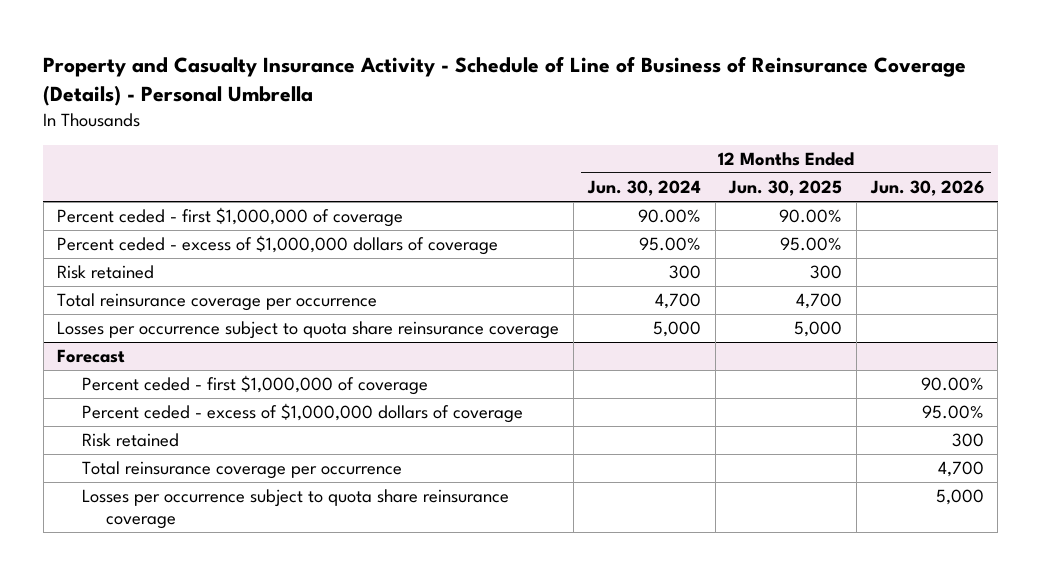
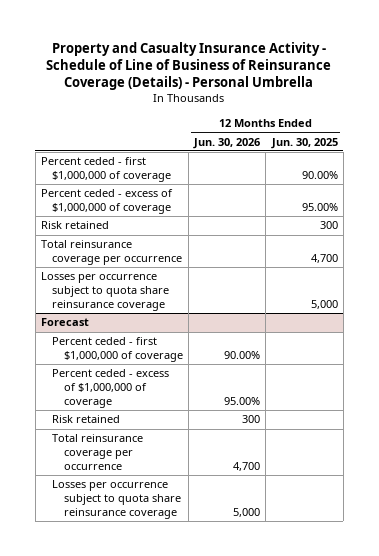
[586,180,701,197] Jun. 30, 2024 -> none
[57,235,499,256] Percent ceded - excess of $1,000,000 dollars of coverage -> [41,189,174,215] Percent ceded - excess of $1,000,000 of coverage
[81,403,523,424] Percent ceded - excess of $1,000,000 dollars of coverage -> [52,369,170,408] Percent ceded - excess of $1,000,000 of coverage

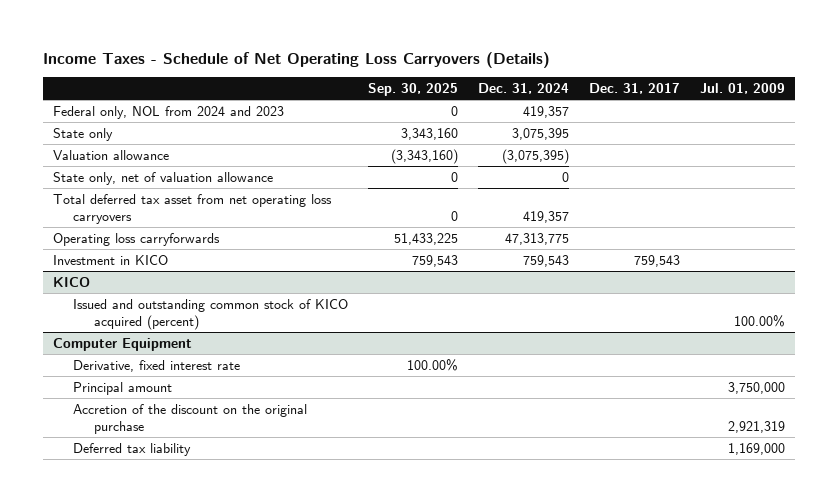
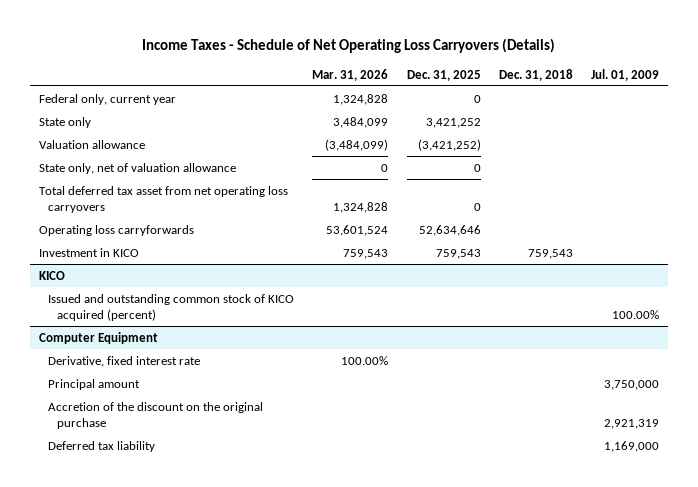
[368,82,459,96] Sep. 30, 2025 -> none
[478,82,570,94] Dec. 31, 2024 -> none
[589,82,681,94] Dec. 31, 2017 -> none
none -> [312,68,389,81] Mar. 31, 2026
none -> [406,69,481,81] Dec. 31, 2025
none -> [498,68,573,81] Dec. 31, 2018
[52,105,284,119] Federal only, NOL from 2024 and 2023 -> [38,93,176,105] Federal only, current year

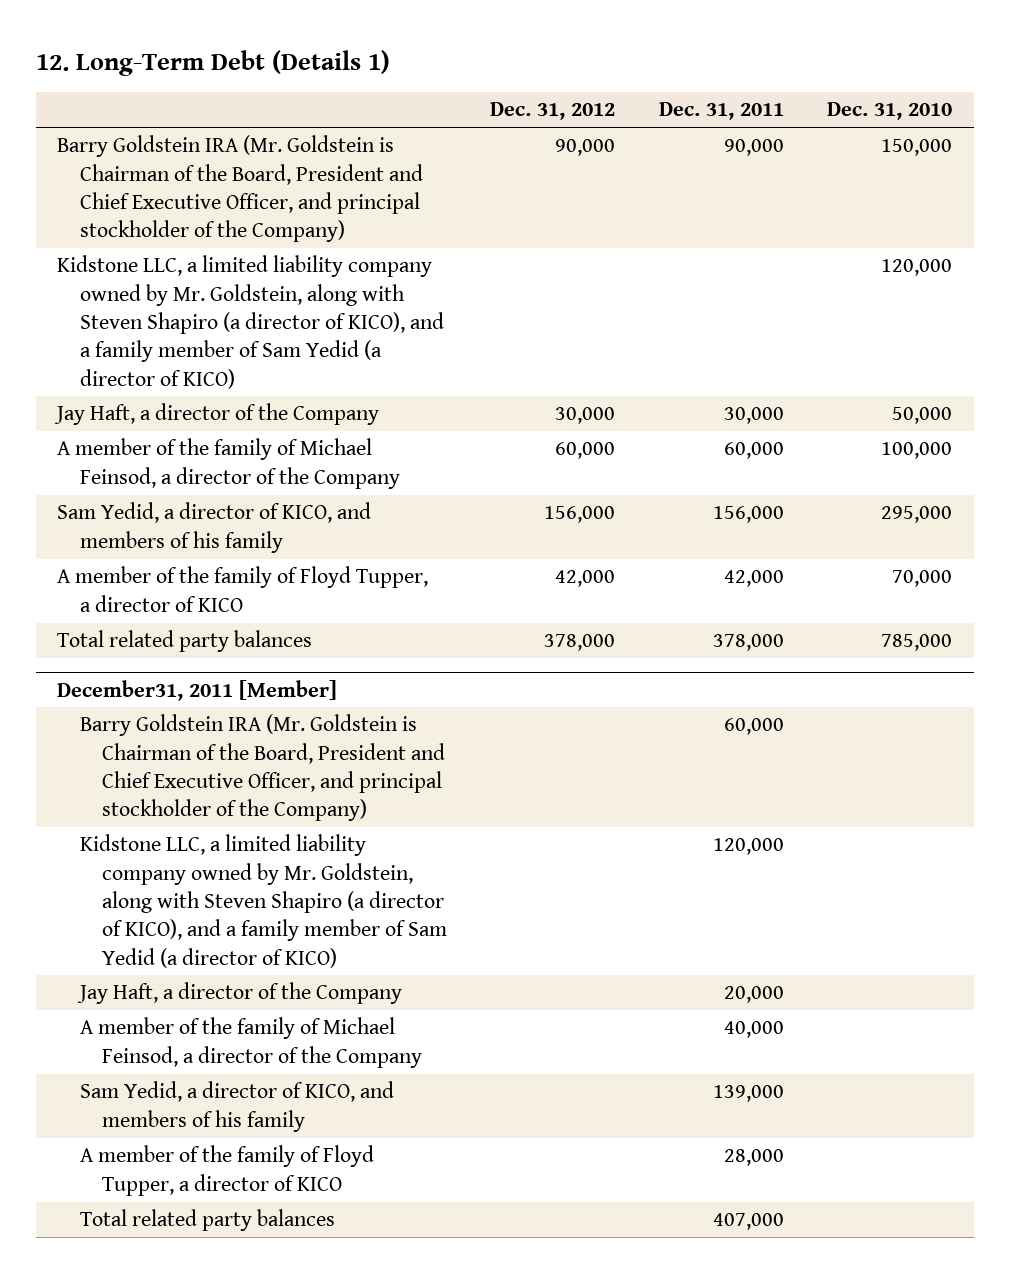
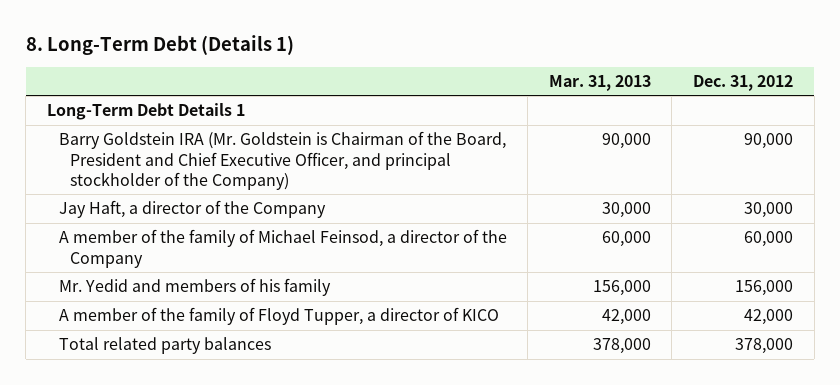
[35,49,390,76] 12. Long-Term Debt (Details 1) -> [25,34,294,55] 8. Long-Term Debt (Details 1)
[658,102,784,121] Dec. 31, 2011 -> none
[827,102,953,121] Dec. 31, 2010 -> none
none -> [548,74,651,91] Mar. 31, 2013
none -> [46,103,245,121] Long-Term Debt Details 1
[57,255,444,389] Kidstone LLC, a limited liability company owned by Mr. Goldstein, along with Steven Shapiro (a director of KICO), and a family member of Sam Yedid (a director of KICO) -> none
[57,502,372,553] Sam Yedid, a director of KICO, and members of his family -> [58,278,331,297] Mr. Yedid and members of his family
[57,679,338,701] December31, 2011 [Member] -> none
[79,714,445,822] Barry Goldstein IRA (Mr. Goldstein is Chairman of the Board, President and Chief Executive Officer, and principal stockholder of the Company) -> none
[79,834,447,968] Kidstone LLC, a limited liability company owned by Mr. Goldstein, along with Steven Shapiro (a director of KICO), and a family member of Sam Yedid (a director of KICO) -> none
[76,982,402,1005] Jay Haft, a director of the Company -> none
[79,1017,422,1068] A member of the family of Michael Feinsod, a director of the Company -> none
[79,1081,394,1132] Sam Yedid, a director of KICO, and members of his family -> none
[79,1145,374,1196] A member of the family of Floyd Tupper, a director of KICO -> none
[79,1209,335,1232] Total related party balances -> none

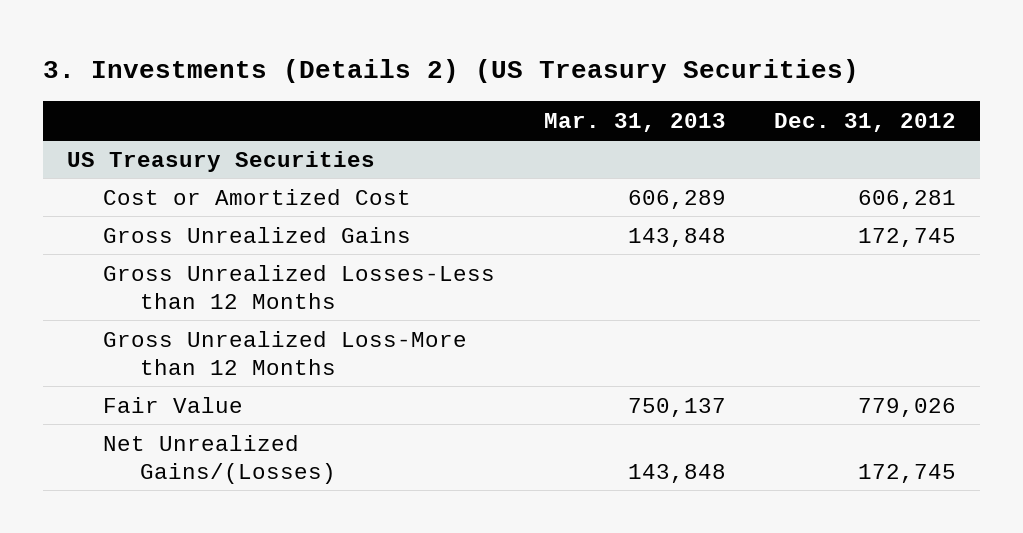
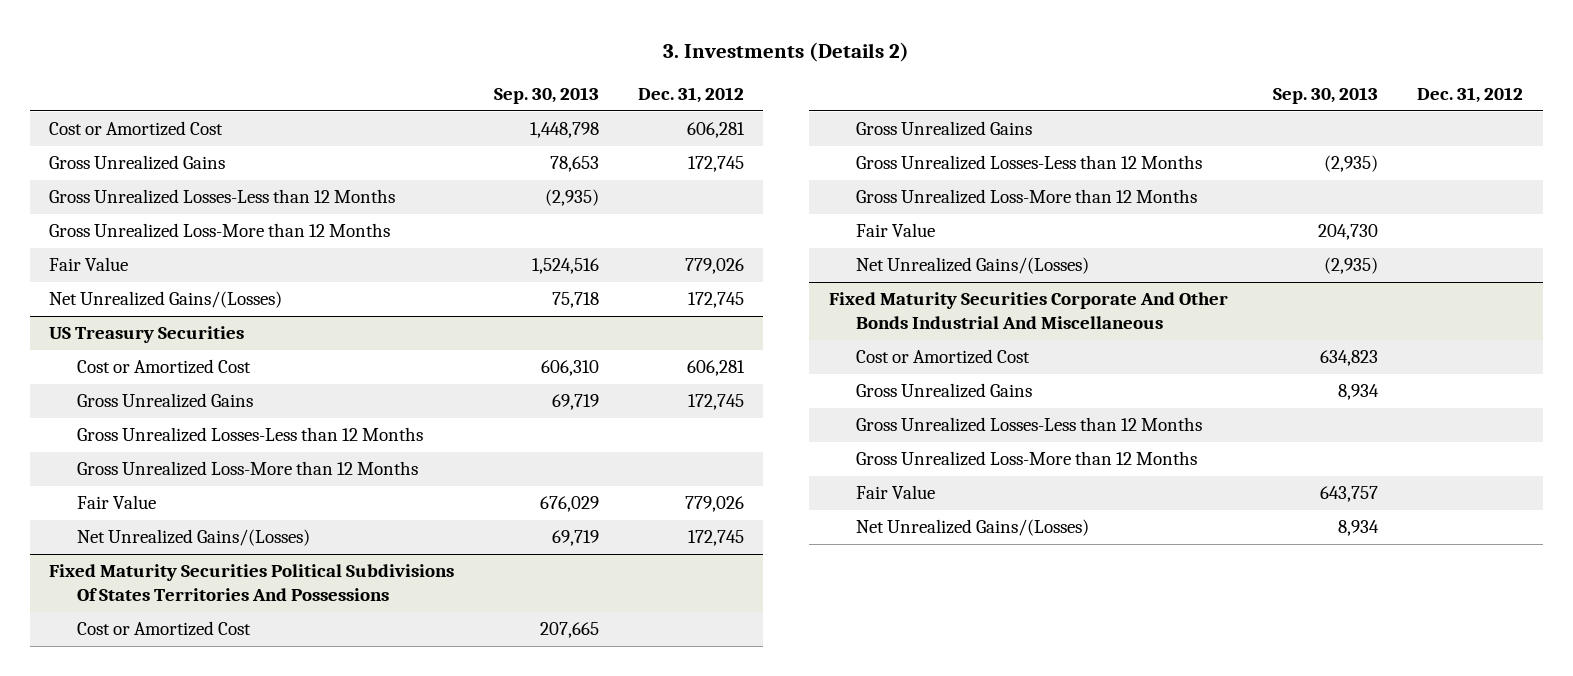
[43,59,860,84] 3. Investments (Details 2) (US Treasury Securities) -> [663,42,910,63] 3. Investments (Details 2)
[543,112,726,132] Mar. 31, 2013 -> none
none -> [493,87,599,105] Sep. 30, 2013
none -> [49,121,224,137] Cost or Amortized Cost
none -> [49,155,226,171] Gross Unrealized Gains
none -> [49,189,396,205] Gross Unrealized Losses-Less than 12 Months
none -> [49,223,391,239] Gross Unrealized Loss-More than 12 Months
none -> [49,257,129,272] Fair Value
none -> [49,291,283,309] Net Unrealized Gains/(Losses)
none -> [49,564,455,601] Fixed Maturity Securities Political Subdivisions Of States Territories And Possessions
none -> [76,621,251,637] Cost or Amortized Cost
none -> [856,121,1033,137] Gross Unrealized Gains
none -> [856,155,1203,171] Gross Unrealized Losses-Less than 12 Months
none -> [856,189,1198,205] Gross Unrealized Loss-More than 12 Months
none -> [856,223,936,238] Fair Value
none -> [856,257,1090,275] Net Unrealized Gains/(Losses)
none -> [828,292,1228,329] Fixed Maturity Securities Corporate And Other Bonds Industrial And Miscellaneous
none -> [856,349,1031,365] Cost or Amortized Cost
none -> [856,383,1033,399] Gross Unrealized Gains
none -> [856,417,1203,433] Gross Unrealized Losses-Less than 12 Months
none -> [856,451,1198,467] Gross Unrealized Loss-More than 12 Months
none -> [856,485,936,500] Fair Value
none -> [856,519,1090,537] Net Unrealized Gains/(Losses)

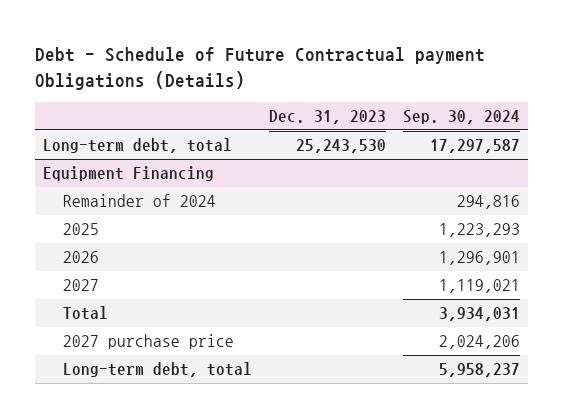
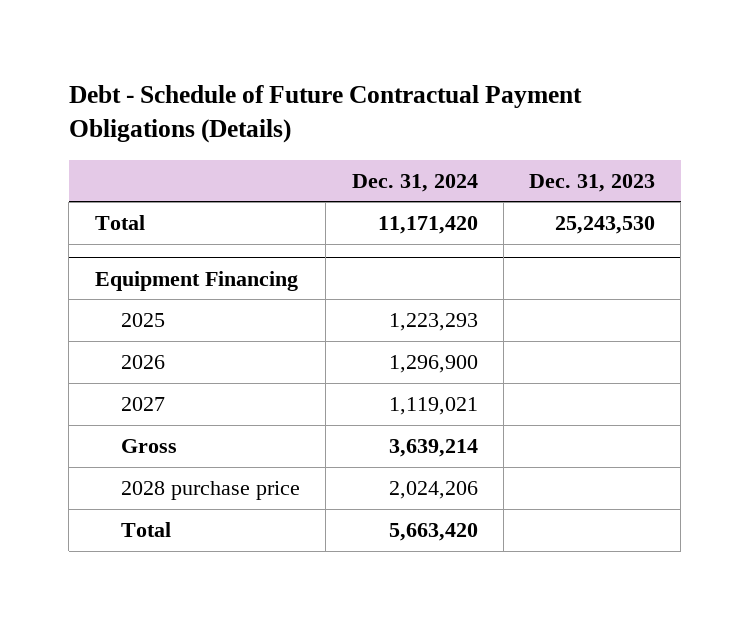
[34,47,485,90] Debt - Schedule of Future Contractual payment Obligations (Details) -> [68,85,582,144] Debt - Schedule of Future Contractual Payment Obligations (Details)
[403,109,521,124] Sep. 30, 2024 -> none
none -> [351,173,478,192] Dec. 31, 2024
[43,138,233,154] Long-term debt, total -> [94,214,145,230] Total
[63,194,217,208] Remainder of 2024 -> none
none -> [121,438,178,453] Gross
none -> [121,480,301,500] 2028 purchase price
[63,334,235,350] 2027 purchase price -> none
[63,362,253,378] Long-term debt, total -> none

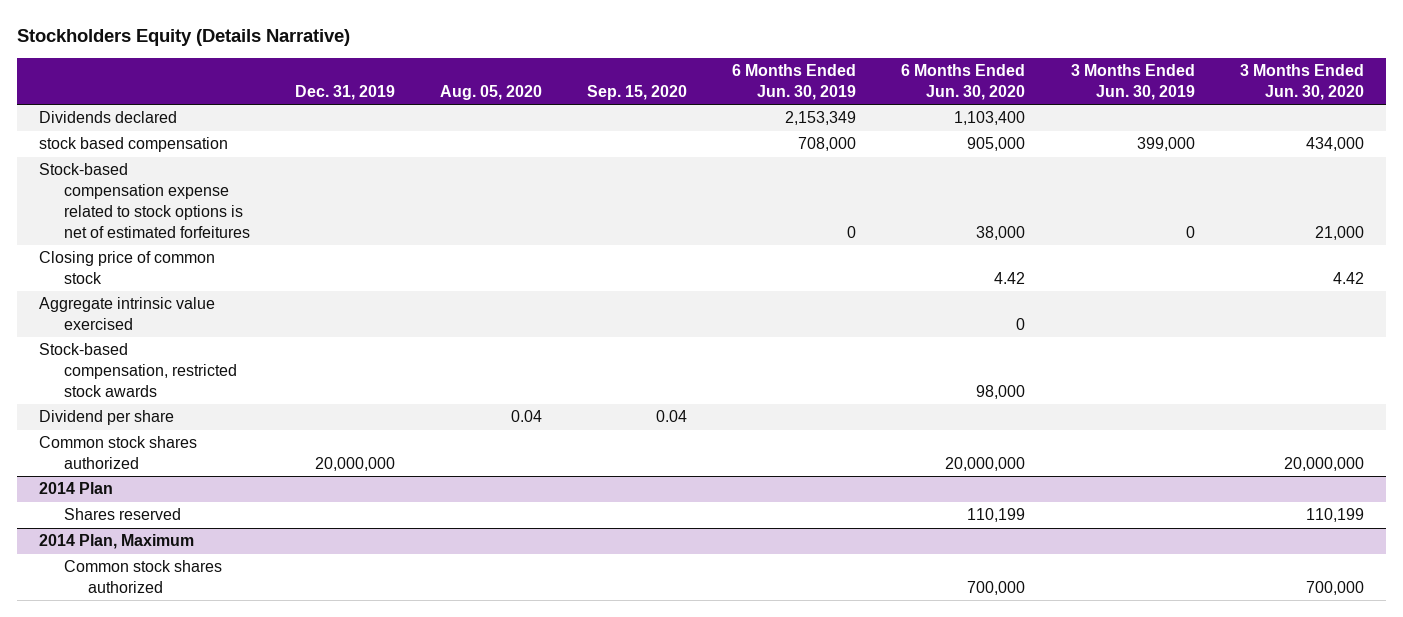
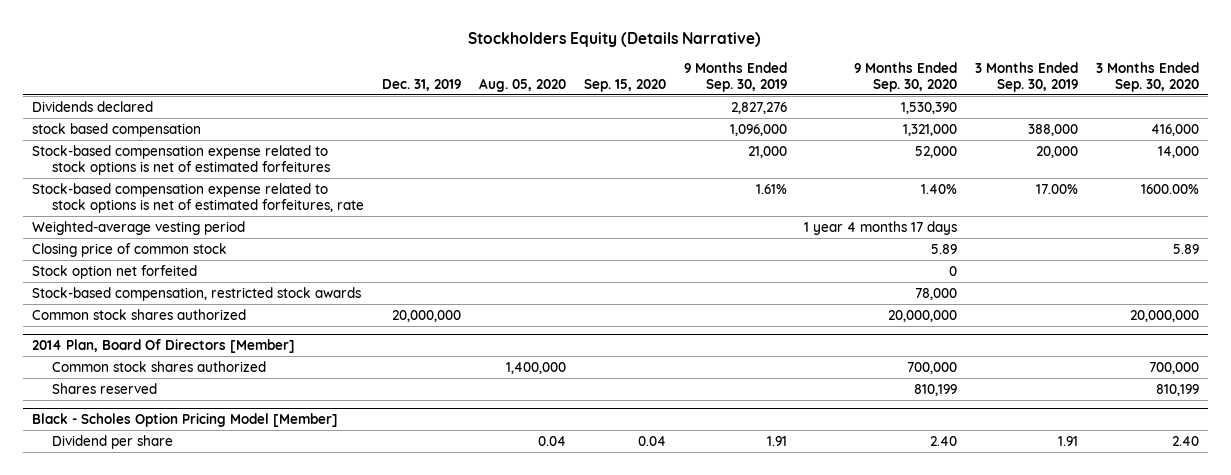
[732,64,857,101] 6 Months Ended Jun. 30, 2019 -> none
[901,64,1026,101] 6 Months Ended Jun. 30, 2020 -> none
[1070,64,1195,101] 3 Months Ended Jun. 30, 2019 -> none
[1239,64,1364,101] 3 Months Ended Jun. 30, 2020 -> none
none -> [683,61,787,92] 9 Months Ended Sep. 30, 2019
none -> [854,61,958,92] 9 Months Ended Sep. 30, 2020
none -> [975,61,1079,92] 3 Months Ended Sep. 30, 2019
none -> [1095,61,1199,92] 3 Months Ended Sep. 30, 2020
none -> [31,182,365,213] Stock-based compensation expense related to stock options is net of estimated forfeitures, rate
none -> [31,220,245,235] Weighted-average vesting period
[39,297,216,331] Aggregate intrinsic value exercised -> [31,264,197,279] Stock option net forfeited
[39,410,175,426] Dividend per share -> none
[39,482,114,495] 2014 Plan -> [31,338,295,353] 2014 Plan, Board Of Directors [Member]
none -> [52,360,267,372] Common stock shares authorized
[39,534,195,550] 2014 Plan, Maximum -> none
[63,560,222,594] Common stock shares authorized -> none
none -> [31,412,338,427] Black - Scholes Option Pricing Model [Member]
none -> [52,434,174,449] Dividend per share

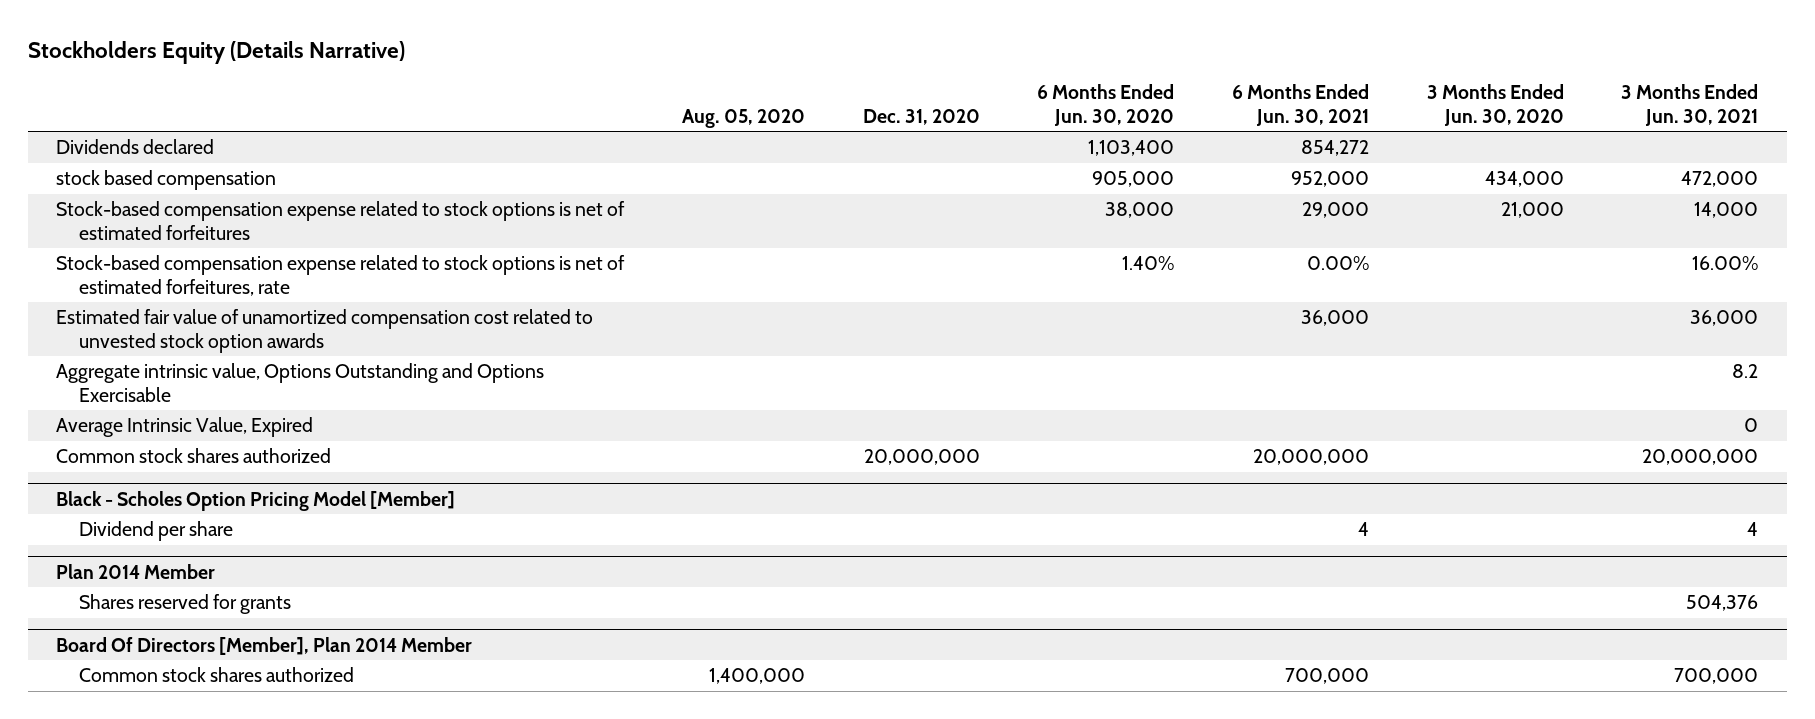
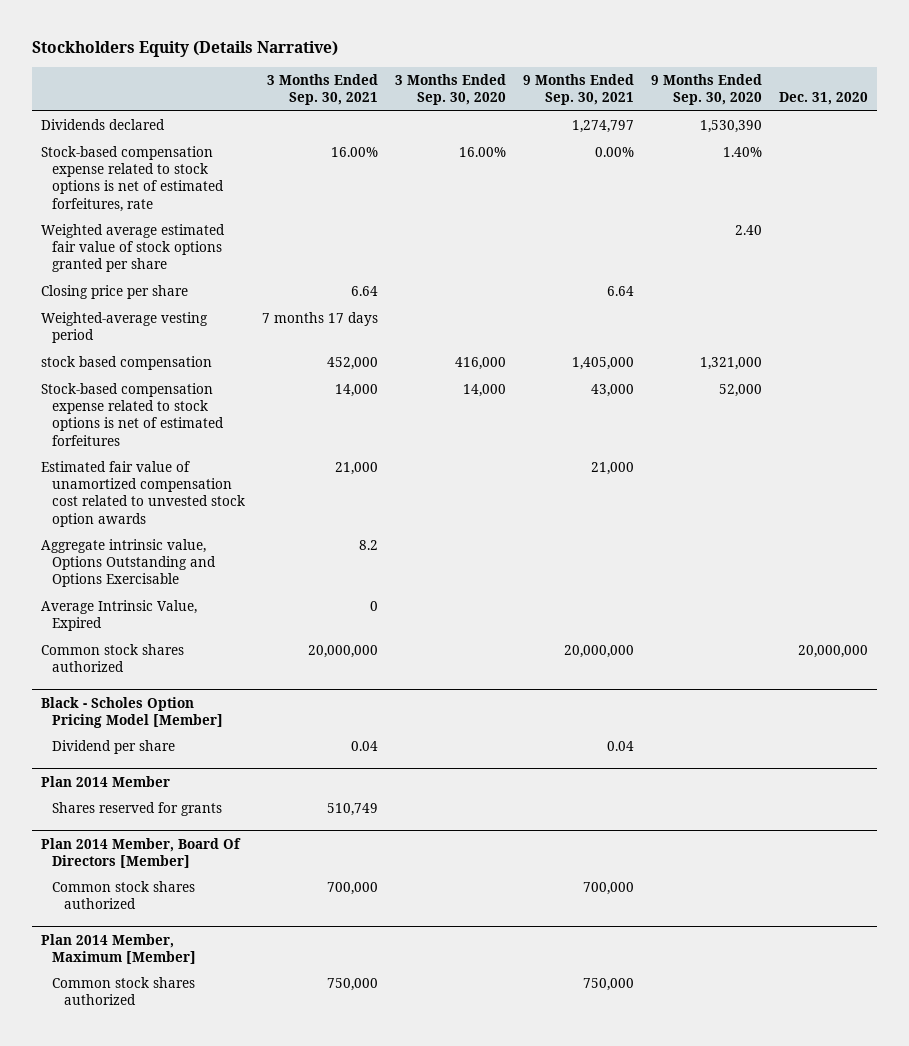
[682,108,806,128] Aug. 05, 2020 -> none
[1037,84,1175,126] 6 Months Ended Jun. 30, 2020 -> none
[1231,84,1369,126] 6 Months Ended Jun. 30, 2021 -> none
[1426,84,1564,126] 3 Months Ended Jun. 30, 2020 -> none
[1621,84,1759,126] 3 Months Ended Jun. 30, 2021 -> none
none -> [267,73,379,106] 3 Months Ended Sep. 30, 2021
none -> [395,73,507,106] 3 Months Ended Sep. 30, 2020
none -> [523,73,635,106] 9 Months Ended Sep. 30, 2021
none -> [651,73,763,106] 9 Months Ended Sep. 30, 2020
[56,255,626,296] Stock-based compensation expense related to stock options is net of estimated forfeitures, rate -> [40,146,225,212] Stock-based compensation expense related to stock options is net of estimated forfeitures, rate
none -> [40,224,225,273] Weighted average estimated fair value of stock options granted per share
none -> [40,285,188,300] Closing price per share
none -> [40,312,208,344] Weighted-average vesting period
[56,636,473,655] Board Of Directors [Member], Plan 2014 Member -> [40,837,241,868] Plan 2014 Member, Board Of Directors [Member]
none -> [40,933,197,964] Plan 2014 Member, Maximum [Member]
none -> [52,977,196,1006] Common stock shares authorized

